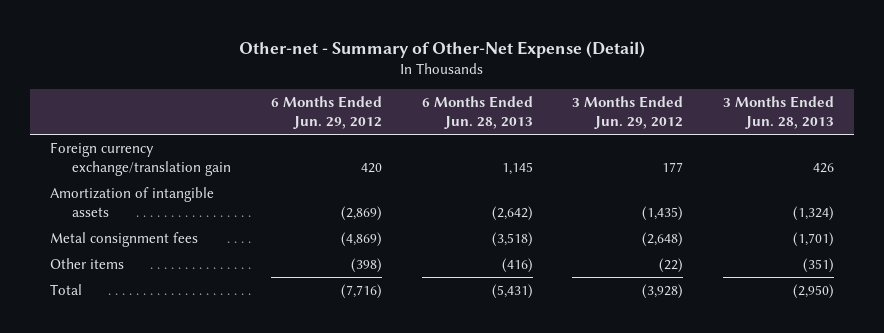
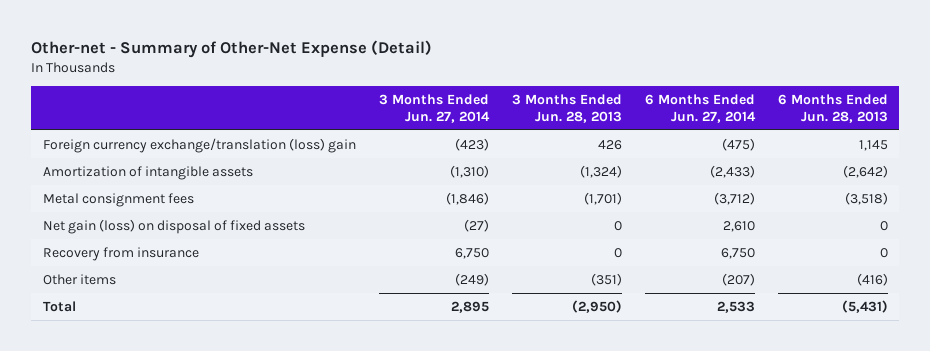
[270,95,382,129] 6 Months Ended Jun. 29, 2012 -> none
[572,95,684,129] 3 Months Ended Jun. 29, 2012 -> none
none -> [378,94,490,123] 3 Months Ended Jun. 27, 2014
none -> [644,94,756,123] 6 Months Ended Jun. 27, 2014
[50,141,232,176] Foreign currency exchange/translation gain -> [42,137,356,153] Foreign currency exchange/translation (loss) gain
none -> [42,218,305,234] Net gain (loss) on disposal of fixed assets
none -> [42,246,199,261] Recovery from insurance

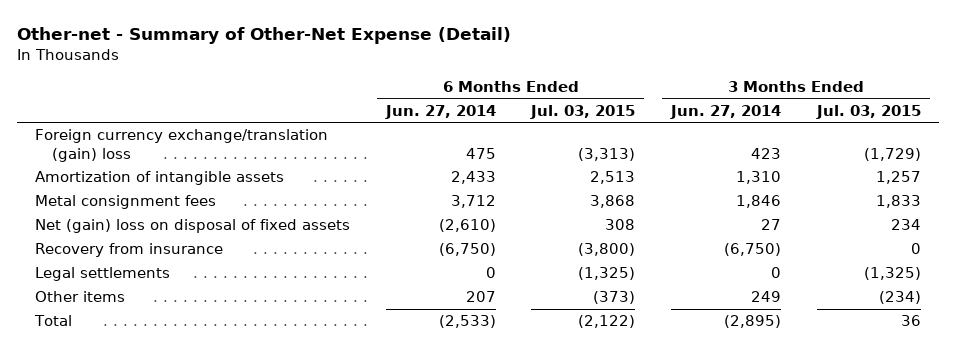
[511,94,622,123] 3 Months Ended Jun. 28, 2013 -> none
[777,94,888,123] 6 Months Ended Jun. 28, 2013 -> none
none -> [530,104,636,119] Jul. 03, 2015
none -> [815,104,921,119] Jul. 03, 2015
[42,137,356,153] Foreign currency exchange/translation (loss) gain -> [35,129,329,162] Foreign currency exchange/translation (gain) loss
[454,137,489,151] (423) -> [751,147,782,159] 423
[721,137,755,151] (475) -> [465,147,496,159] 475
[449,164,489,178] (1,310) -> [736,171,782,185] 1,310
[709,164,755,178] (2,433) -> [450,171,496,185] 2,433
[445,191,489,205] (1,846) -> [736,195,782,209] 1,846
[713,191,755,205] (3,712) -> [450,195,496,209] 3,712
[42,218,305,234] Net gain (loss) on disposal of fixed assets -> [35,219,351,234] Net (gain) loss on disposal of fixed assets
[463,218,489,232] (27) -> [761,219,782,231] 27
[722,220,755,232] 2,610 -> [438,219,496,233] (2,610)
[454,247,489,259] 6,750 -> [724,243,782,257] (6,750)
[720,247,755,259] 6,750 -> [438,243,496,257] (6,750)
none -> [35,267,171,282] Legal settlements
[454,272,489,286] (249) -> [751,291,782,303] 249
[721,272,755,286] (207) -> [465,291,496,303] 207
[450,300,489,313] 2,895 -> [724,315,782,329] (2,895)
[716,300,755,313] 2,533 -> [438,315,496,329] (2,533)

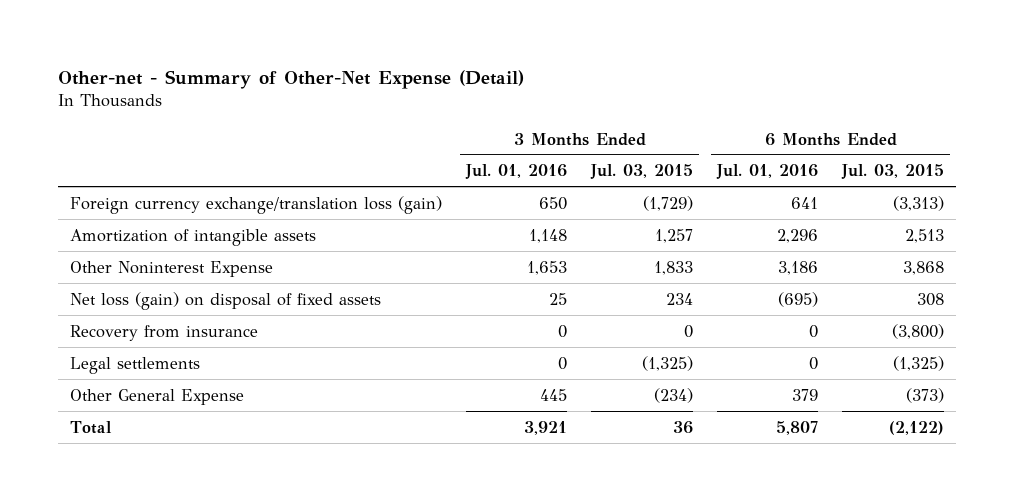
[384,104,496,119] Jun. 27, 2014 -> none
[670,104,782,119] Jun. 27, 2014 -> none
none -> [465,164,568,180] Jul. 01, 2016
none -> [716,164,819,180] Jul. 01, 2016
[35,129,329,162] Foreign currency exchange/translation (gain) loss -> [70,195,443,214] Foreign currency exchange/translation loss (gain)
[35,195,217,210] Metal consignment fees -> [70,260,274,277] Other Noninterest Expense
[35,219,351,234] Net (gain) loss on disposal of fixed assets -> [70,291,382,310] Net loss (gain) on disposal of fixed assets
[35,291,126,303] Other items -> [70,388,245,405] Other General Expense

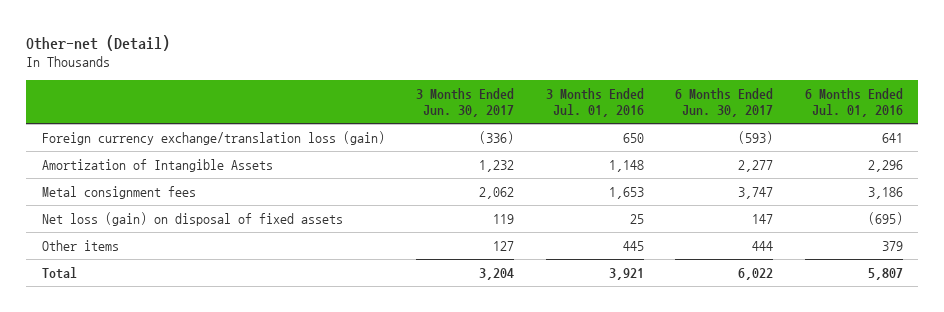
[58,69,525,89] Other-net - Summary of Other-Net Expense (Detail) -> [25,34,170,51] Other-net (Detail)
[590,164,694,180] Jul. 03, 2015 -> none
[841,164,945,180] Jul. 03, 2015 -> none
none -> [416,88,515,118] 3 Months Ended Jun. 30, 2017
none -> [675,88,774,118] 6 Months Ended Jun. 30, 2017
[70,228,317,246] Amortization of intangible assets -> [41,158,273,172] Amortization of Intangible Assets
[70,260,274,277] Other Noninterest Expense -> [41,185,196,199] Metal consignment fees
[70,324,259,341] Recovery from insurance -> none
[70,356,201,374] Legal settlements -> none
[70,388,245,405] Other General Expense -> [41,239,119,251] Other items

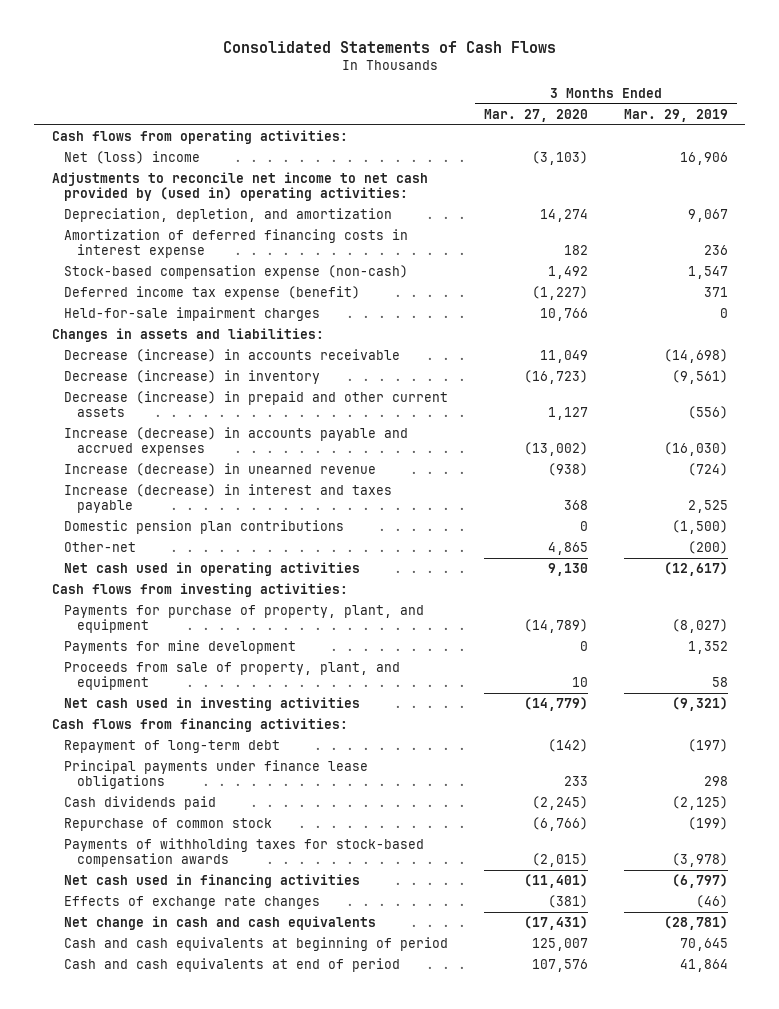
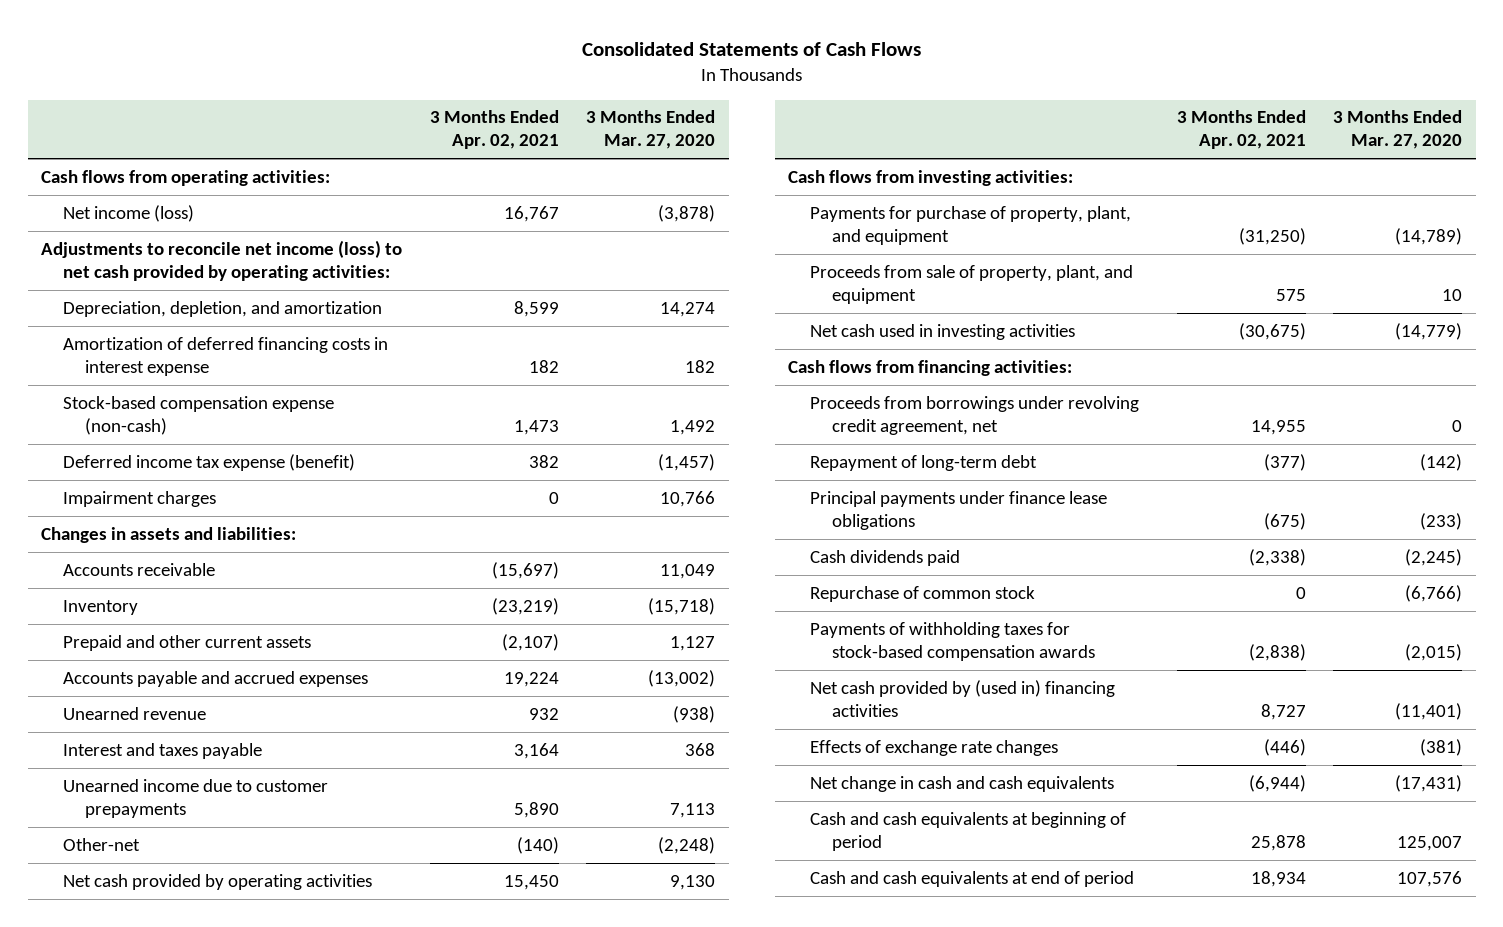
[623,108,728,122] Mar. 29, 2019 -> none
none -> [429,110,559,150] 3 Months Ended Apr. 02, 2021
[64,151,201,165] Net (loss) income -> [63,204,195,222] Net income (loss)
[531,151,588,166] (3,103) -> [658,204,716,222] (3,878)
[51,172,428,202] Adjustments to reconcile net income to net cash provided by (used in) operating activities: -> [41,239,403,281] Adjustments to reconcile net income (loss) to net cash provided by operating activities:
[531,286,588,301] (1,227) -> [658,453,716,471] (1,457)
[64,307,321,322] Held-for-sale impairment charges -> [63,490,217,507] Impairment charges
[64,520,345,535] Domestic pension plan contributions -> none
[64,349,401,363] Decrease (increase) in accounts receivable -> [63,562,216,576] Accounts receivable
[64,370,321,385] Decrease (increase) in inventory -> [63,599,139,615] Inventory
[523,370,588,385] (16,723) -> [648,597,716,615] (15,718)
[64,391,449,418] Decrease (increase) in prepaid and other current assets -> [63,634,312,651] Prepaid and other current assets
[64,427,409,457] Increase (decrease) in accounts payable and accrued expenses -> [63,670,369,687] Accounts payable and accrued expenses
[64,463,377,477] Increase (decrease) in unearned revenue -> [63,706,207,720] Unearned revenue
[64,484,393,514] Increase (decrease) in interest and taxes payable -> [63,742,263,759] Interest and taxes payable
none -> [63,778,329,818] Unearned income due to customer prepayments
[547,542,588,556] 4,865 -> [658,836,716,854] (2,248)
[64,562,361,577] Net cash used in operating activities -> [63,873,373,890] Net cash provided by operating activities
[64,640,297,655] Payments for mine development -> none
none -> [810,395,1140,435] Proceeds from borrowings under revolving credit agreement, net
[563,776,588,787] 233 -> [1419,512,1462,530] (233)
[64,874,361,889] Net cash used in financing activities -> [810,679,1116,717] Net cash provided by (used in) financing activities

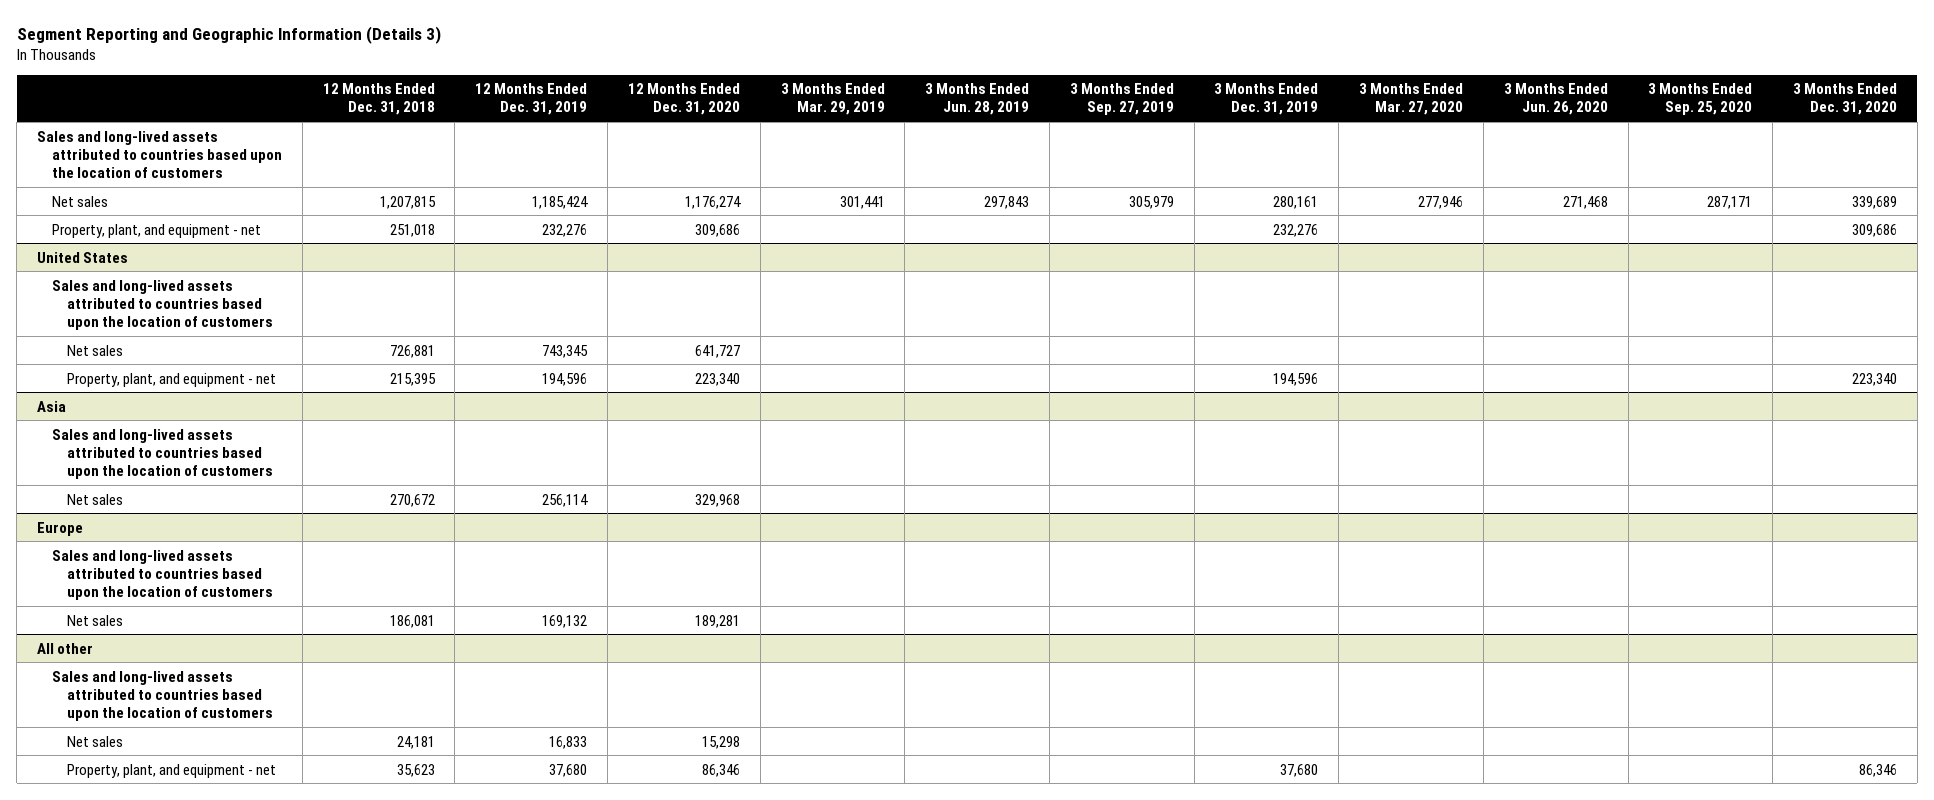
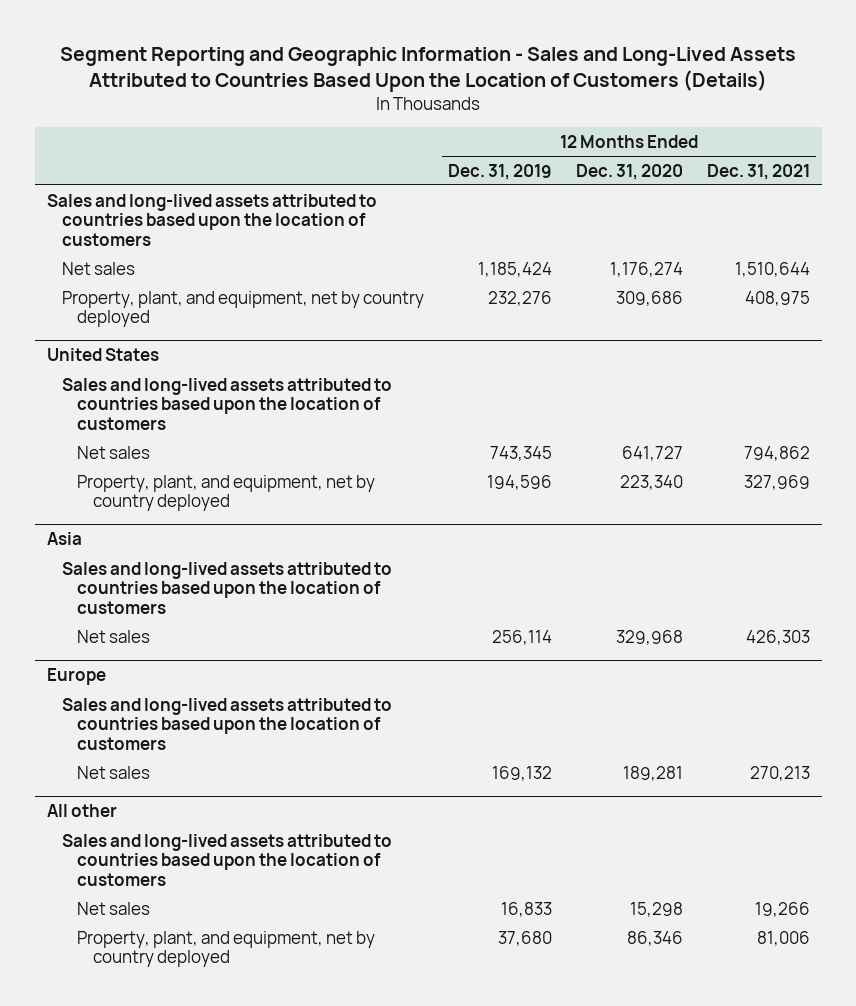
[16,25,441,44] Segment Reporting and Geographic Information (Details 3) -> [60,46,797,93] Segment Reporting and Geographic Information - Sales and Long-Lived Assets Attributed to Countries Based Upon the Location of Customers (Details)
[322,83,435,116] 12 Months Ended Dec. 31, 2018 -> none
[780,83,885,116] 3 Months Ended Mar. 29, 2019 -> none
[925,83,1030,116] 3 Months Ended Jun. 28, 2019 -> none
[1069,83,1174,116] 3 Months Ended Sep. 27, 2019 -> none
[1214,83,1319,116] 3 Months Ended Dec. 31, 2019 -> none
[1359,83,1464,116] 3 Months Ended Mar. 27, 2020 -> none
[1503,83,1608,116] 3 Months Ended Jun. 26, 2020 -> none
[1648,83,1753,116] 3 Months Ended Sep. 25, 2020 -> none
[1793,83,1898,116] 3 Months Ended Dec. 31, 2020 -> none
none -> [706,163,810,180] Dec. 31, 2021
[51,223,261,238] Property, plant, and equipment - net -> [61,290,424,328] Property, plant, and equipment, net by country deployed
[66,372,276,387] Property, plant, and equipment - net -> [77,474,376,512] Property, plant, and equipment, net by country deployed
[66,763,276,778] Property, plant, and equipment - net -> [77,930,376,968] Property, plant, and equipment, net by country deployed

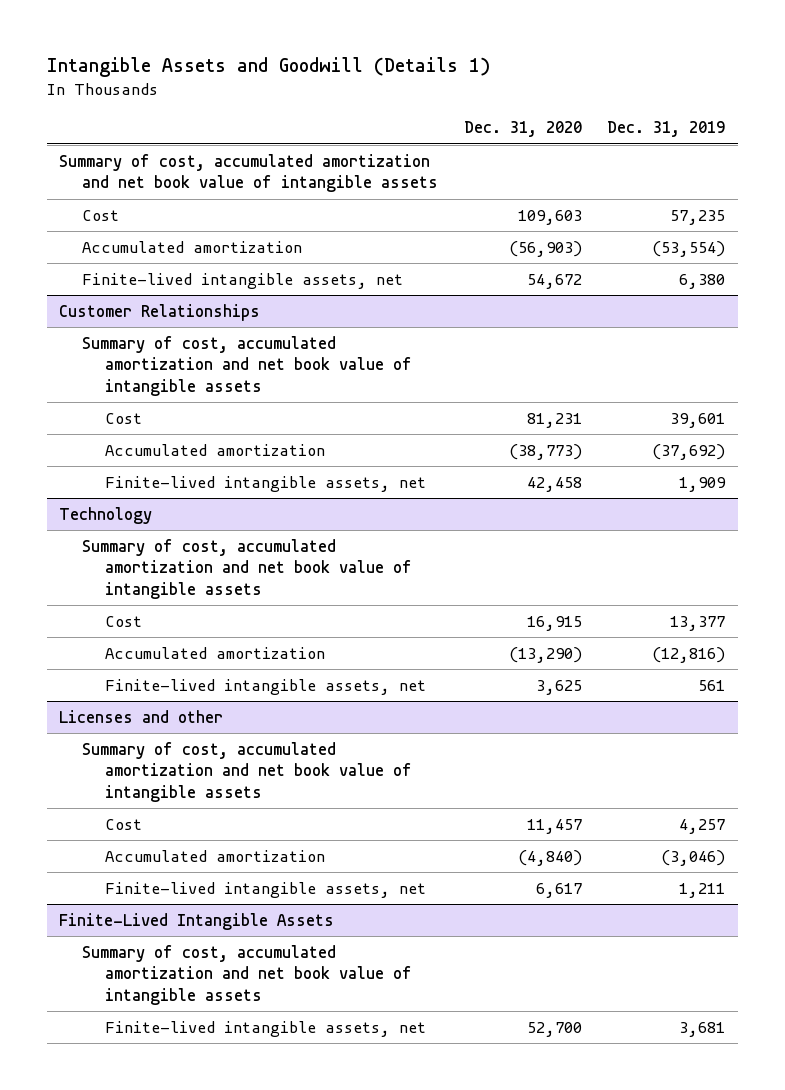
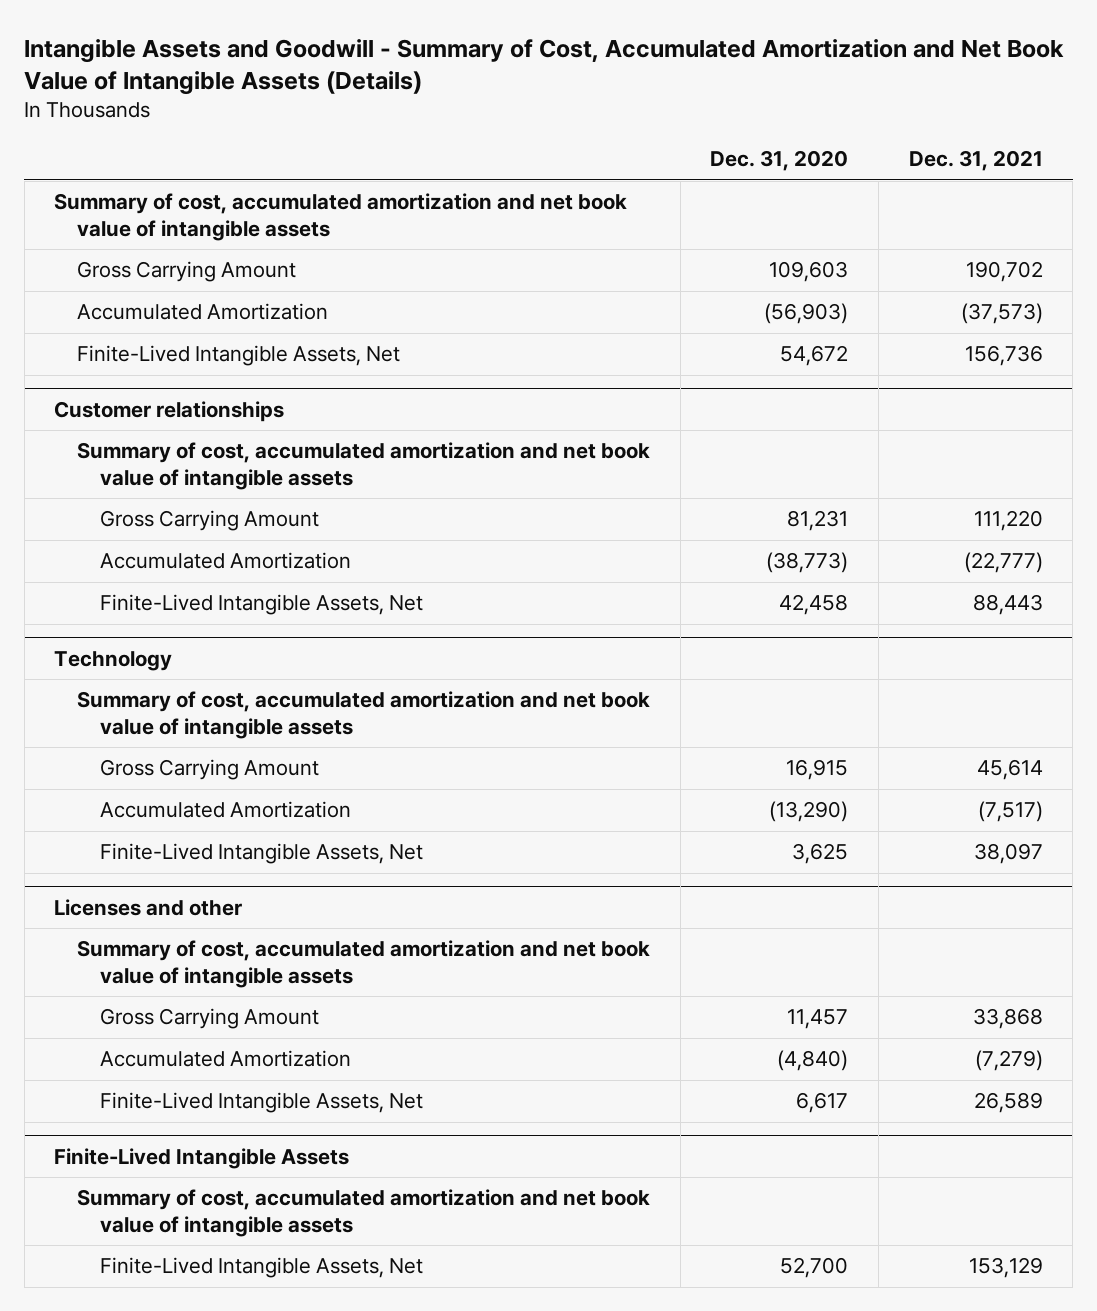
[46,57,490,78] Intangible Assets and Goodwill (Details 1) -> [24,38,1065,96] Intangible Assets and Goodwill - Summary of Cost, Accumulated Amortization and Net Book Value of Intangible Assets (Details)
[607,121,726,138] Dec. 31, 2019 -> none
none -> [908,150,1043,172] Dec. 31, 2021
[82,209,120,221] Cost -> [77,261,297,283] Gross Carrying Amount
[82,240,303,253] Accumulated amortization -> [77,303,329,321] Accumulated Amortization
[82,272,404,289] Finite-lived intangible assets, net -> [77,345,401,367] Finite-Lived Intangible Assets, Net
[59,303,261,321] Customer Relationships -> [54,400,285,422] Customer relationships
[105,412,143,424] Cost -> [100,510,320,532] Gross Carrying Amount
[105,443,326,456] Accumulated amortization -> [100,552,352,570] Accumulated Amortization
[105,475,427,492] Finite-lived intangible assets, net -> [100,594,424,616] Finite-Lived Intangible Assets, Net
[105,615,143,627] Cost -> [100,759,320,781] Gross Carrying Amount
[105,646,326,659] Accumulated amortization -> [100,801,352,819] Accumulated Amortization
[105,678,427,695] Finite-lived intangible assets, net -> [100,843,424,865] Finite-Lived Intangible Assets, Net
[105,818,143,830] Cost -> [100,1008,320,1030] Gross Carrying Amount
[105,849,326,862] Accumulated amortization -> [100,1050,352,1068] Accumulated Amortization
[105,881,427,898] Finite-lived intangible assets, net -> [100,1092,424,1114] Finite-Lived Intangible Assets, Net
[105,1020,427,1037] Finite-lived intangible assets, net -> [100,1257,424,1279] Finite-Lived Intangible Assets, Net

